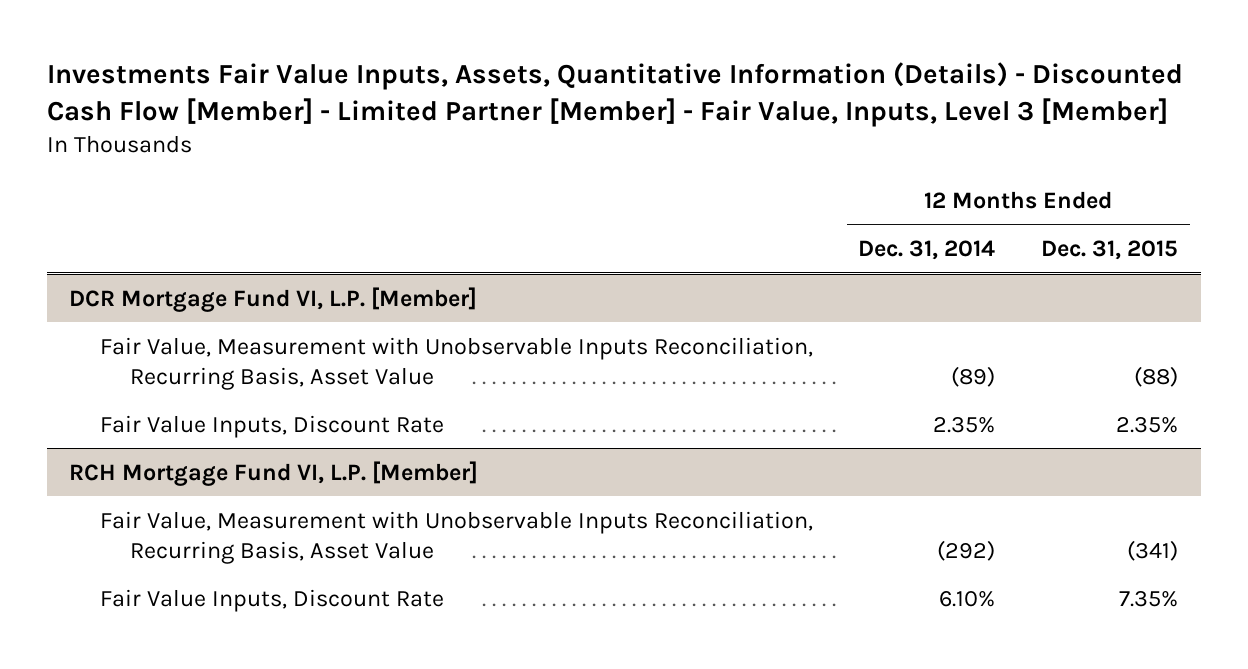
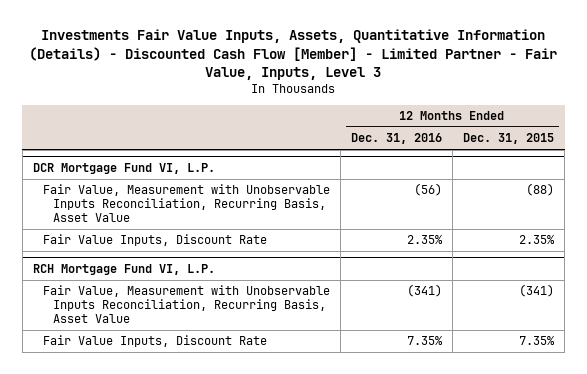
[46,62,1183,128] Investments Fair Value Inputs, Assets, Quantitative Information (Details) - Discounted Cash Flow [Member] - Limited Partner [Member] - Fair Value, Inputs, Level 3 [Member] -> [29,29,558,80] Investments Fair Value Inputs, Assets, Quantitative Information (Details) - Discounted Cash Flow [Member] - Limited Partner - Fair Value, Inputs, Level 3
[858,239,996,260] Dec. 31, 2014 -> none
none -> [350,133,442,145] Dec. 31, 2016
[69,286,478,312] DCR Mortgage Fund VI, L.P. [Member] -> [32,163,215,175] DCR Mortgage Fund VI, L.P.
[69,460,479,486] RCH Mortgage Fund VI, L.P. [Member] -> [32,264,215,276] RCH Mortgage Fund VI, L.P.

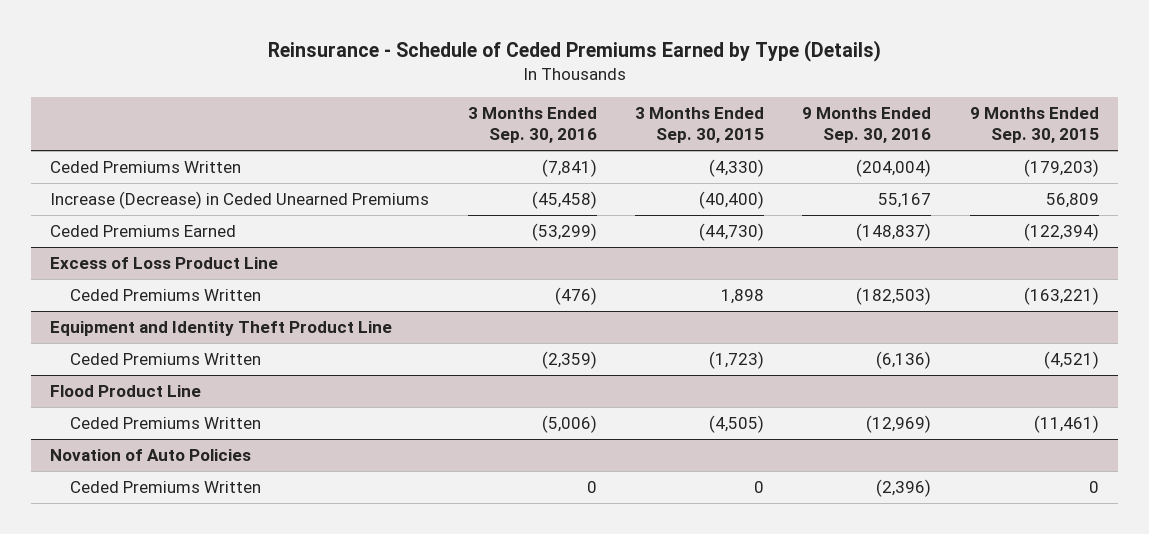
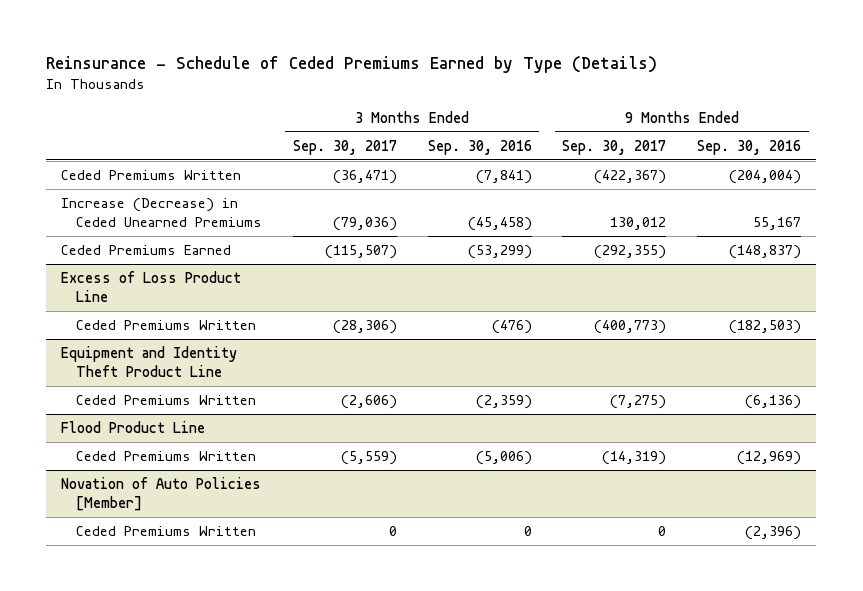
[635,106,765,144] 3 Months Ended Sep. 30, 2015 -> none
[969,106,1099,144] 9 Months Ended Sep. 30, 2015 -> none
none -> [293,139,398,155] Sep. 30, 2017
none -> [562,139,667,155] Sep. 30, 2017
[50,448,252,461] Novation of Auto Policies -> [61,477,262,511] Novation of Auto Policies [Member]

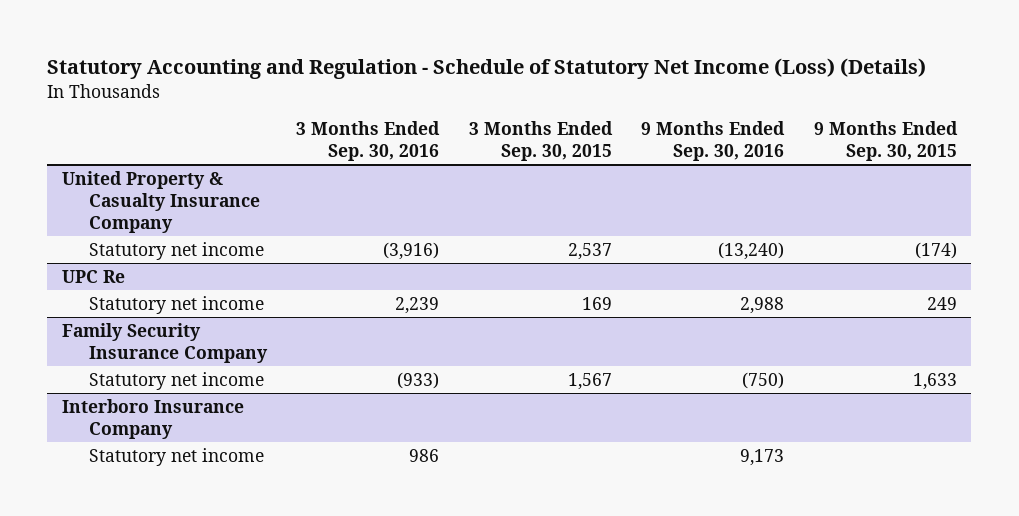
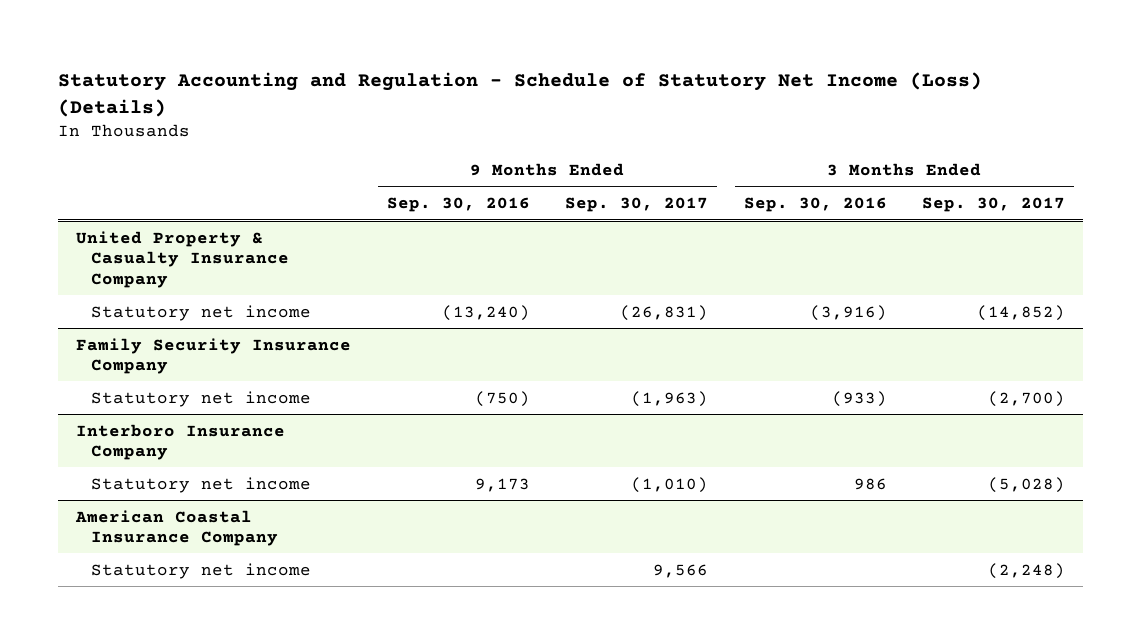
[468,120,613,161] 3 Months Ended Sep. 30, 2015 -> none
[813,120,958,161] 9 Months Ended Sep. 30, 2015 -> none
none -> [565,197,709,213] Sep. 30, 2017
none -> [922,197,1066,213] Sep. 30, 2017
[62,269,126,283] UPC Re -> none
[88,295,264,314] Statutory net income -> none
none -> [75,509,279,547] American Coastal Insurance Company
none -> [91,562,312,579] Statutory net income

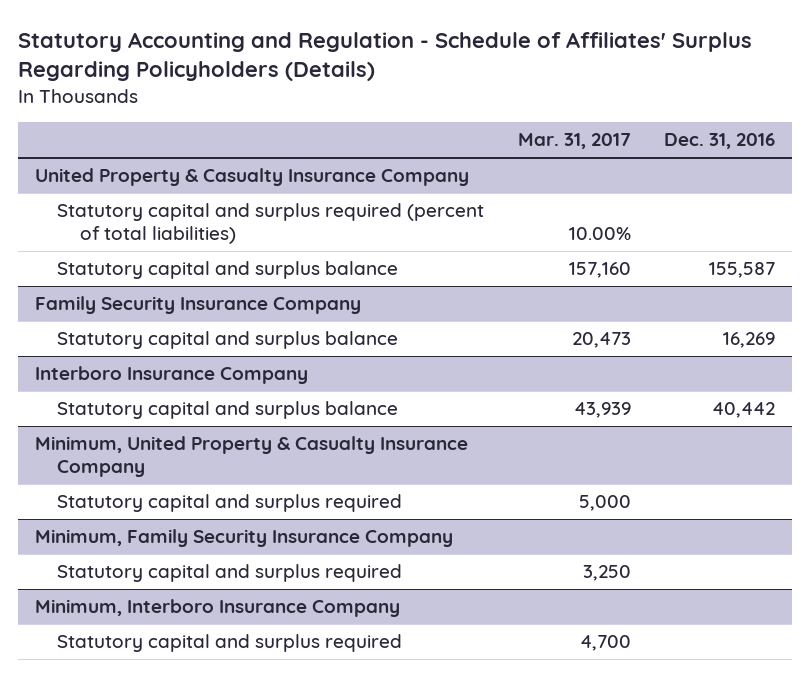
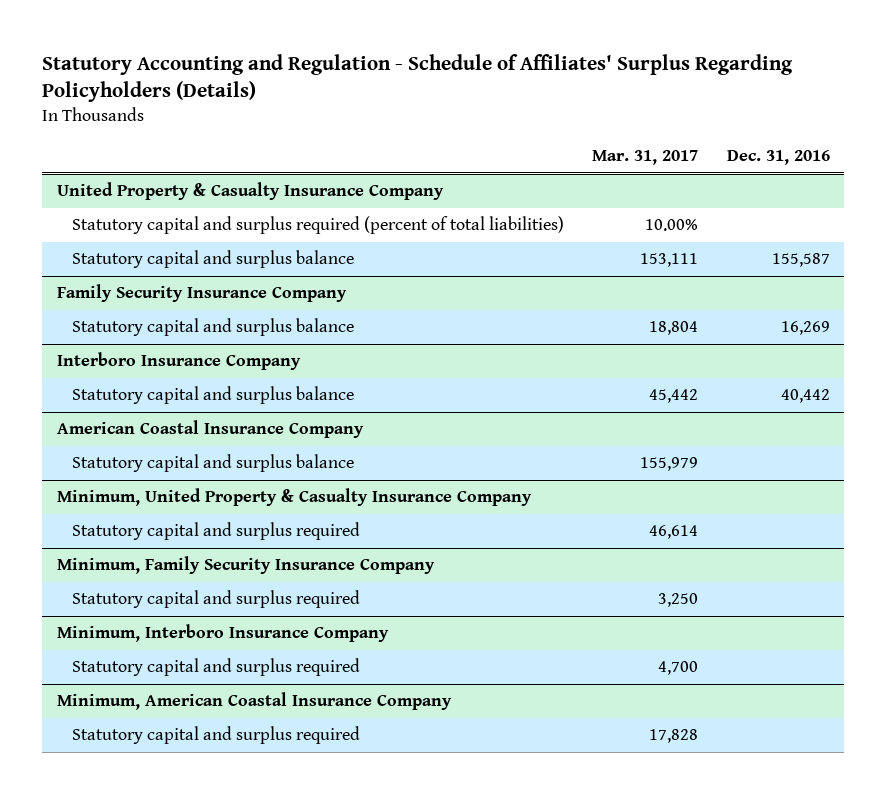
[568,262,631,279] 157,160 -> [640,253,699,268] 153,111
[571,332,631,349] 20,473 -> [649,321,699,336] 18,804
[573,402,631,419] 43,939 -> [649,389,699,404] 45,442
none -> [56,420,364,439] American Coastal Insurance Company
none -> [71,454,354,473] Statutory capital and surplus balance
[578,495,631,512] 5,000 -> [649,525,699,540] 46,614
none -> [56,692,452,711] Minimum, American Coastal Insurance Company
none -> [71,726,360,745] Statutory capital and surplus required

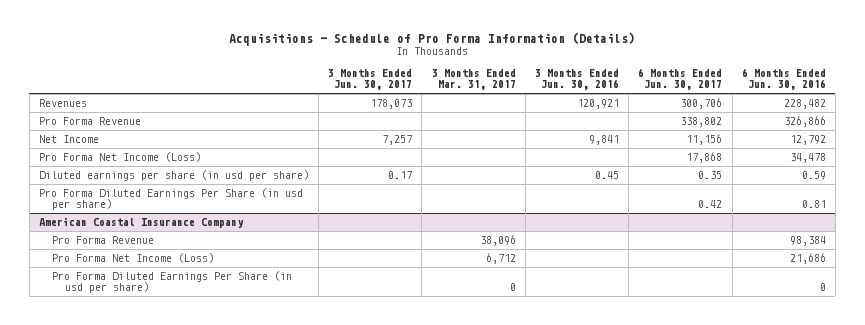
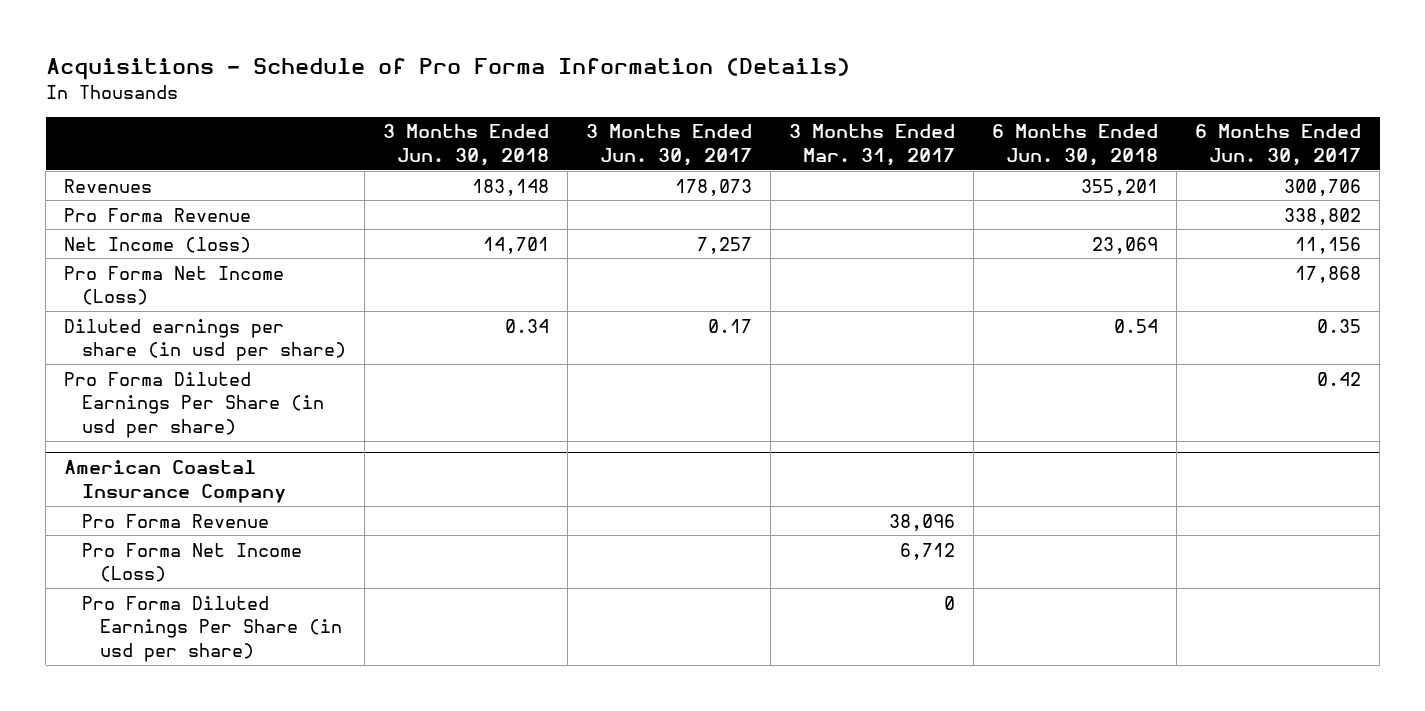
[535,68,620,91] 3 Months Ended Jun. 30, 2016 -> none
[741,67,826,91] 6 Months Ended Jun. 30, 2016 -> none
none -> [383,124,550,166] 3 Months Ended Jun. 30, 2018
none -> [992,124,1159,166] 6 Months Ended Jun. 30, 2018
[38,135,99,144] Net Income -> [64,236,252,253] Net Income (loss)

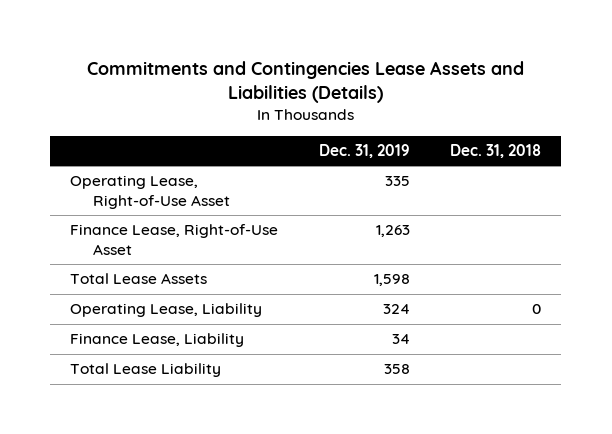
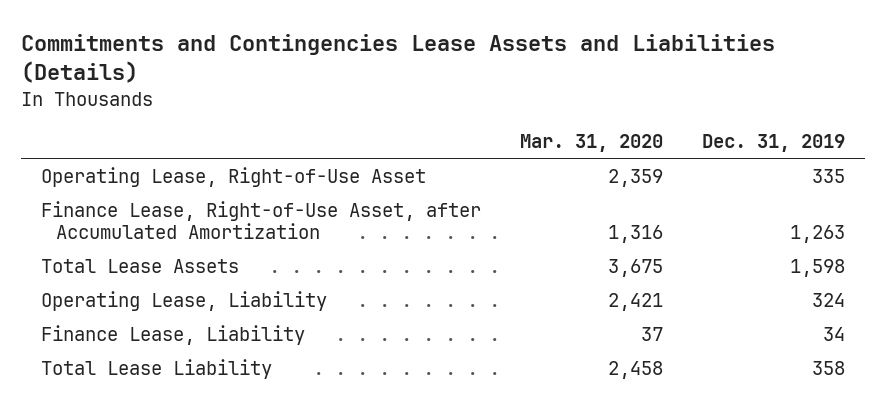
[450,144,542,159] Dec. 31, 2018 -> none
none -> [520,134,664,153] Mar. 31, 2020
[70,224,279,255] Finance Lease, Right-of-Use Asset -> [40,200,481,240] Finance Lease, Right-of-Use Asset, after Accumulated Amortization

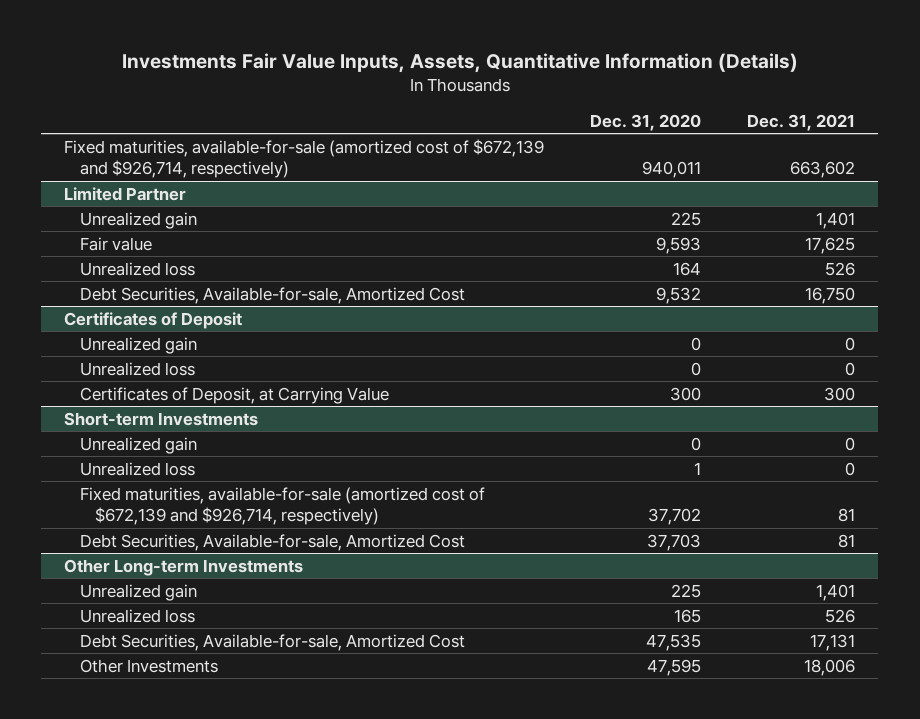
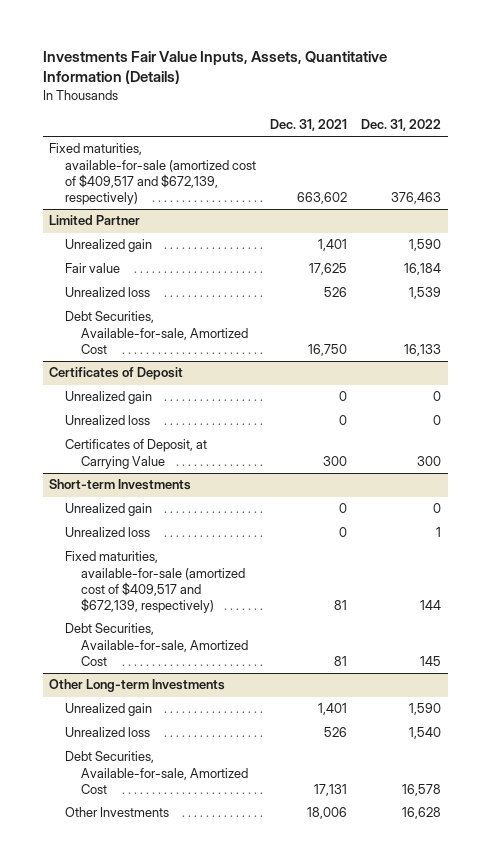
[590,113,702,131] Dec. 31, 2020 -> none
none -> [360,119,441,132] Dec. 31, 2022
[64,138,545,178] Fixed maturities, available-for-sale (amortized cost of $672,139 and $926,714, respectively) -> [49,143,257,206] Fixed maturities, available-for-sale (amortized cost of $409,517 and $672,139, respectively)
[79,486,485,525] Fixed maturities, available-for-sale (amortized cost of $672,139 and $926,714, respectively) -> [65,551,246,614] Fixed maturities, available-for-sale (amortized cost of $409,517 and $672,139, respectively)

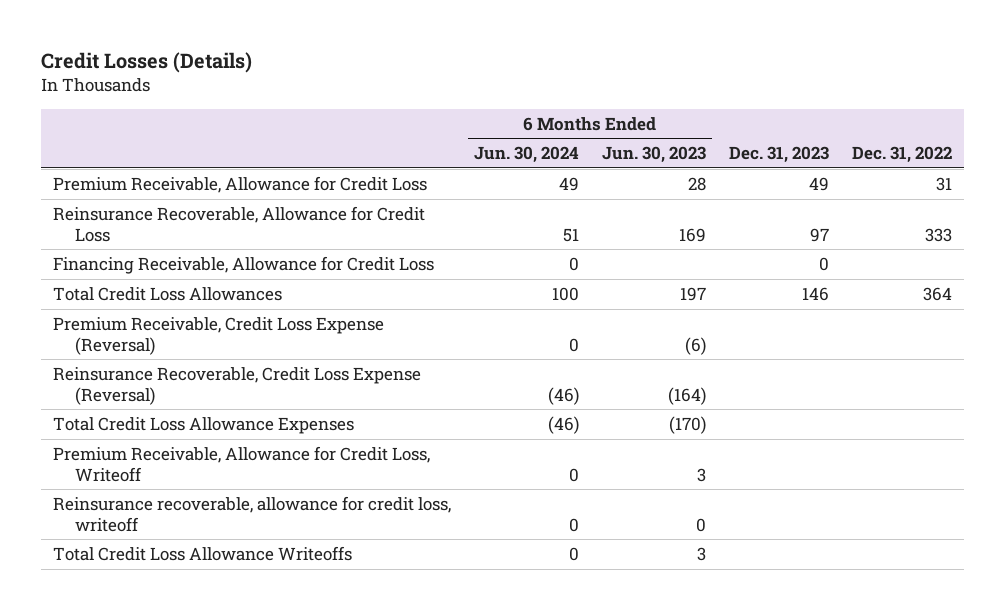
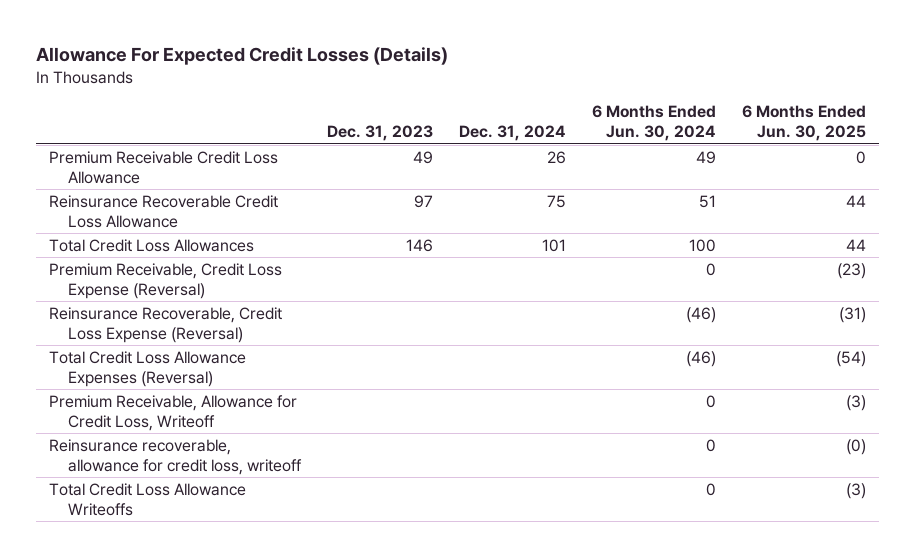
[41,52,253,74] Credit Losses (Details) -> [36,47,449,66] Allowance For Expected Credit Losses (Details)
[602,146,707,164] Jun. 30, 2023 -> none
[852,146,953,164] Dec. 31, 2022 -> none
none -> [459,125,567,142] Dec. 31, 2024
none -> [742,105,867,142] 6 Months Ended Jun. 30, 2025
[53,255,435,274] Financing Receivable, Allowance for Credit Loss -> none
[53,175,428,193] Premium Receivable, Allowance for Credit Loss -> [49,150,279,184] Premium Receivable Credit Loss Allowance
[53,205,426,242] Reinsurance Recoverable, Allowance for Credit Loss -> [49,194,279,228] Reinsurance Recoverable Credit Loss Allowance
[53,416,355,434] Total Credit Loss Allowance Expenses -> [49,350,247,387] Total Credit Loss Allowance Expenses (Reversal)

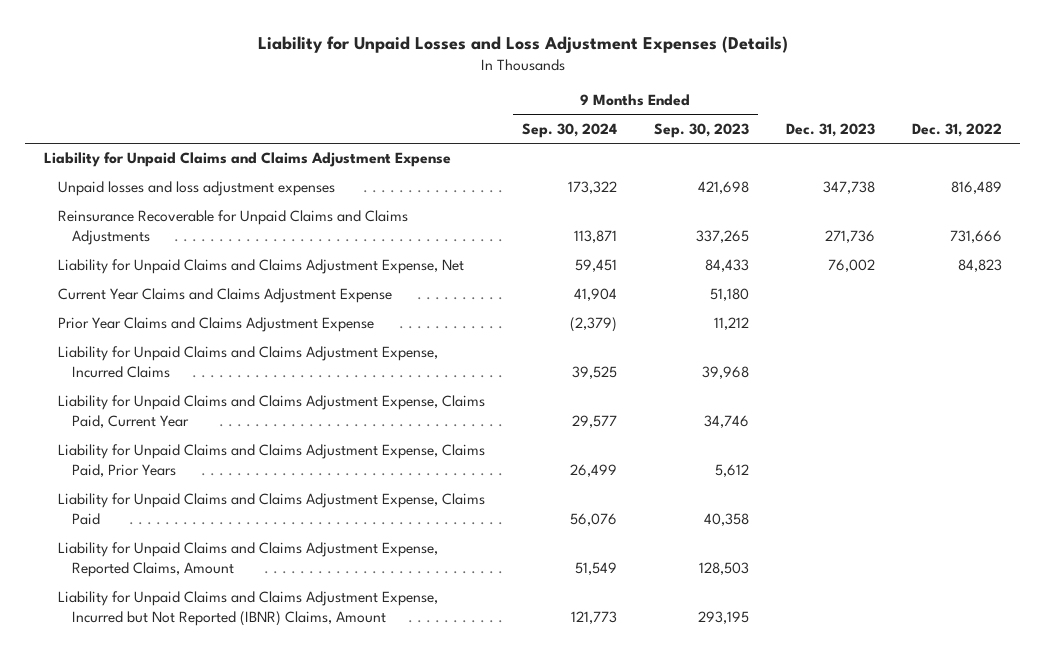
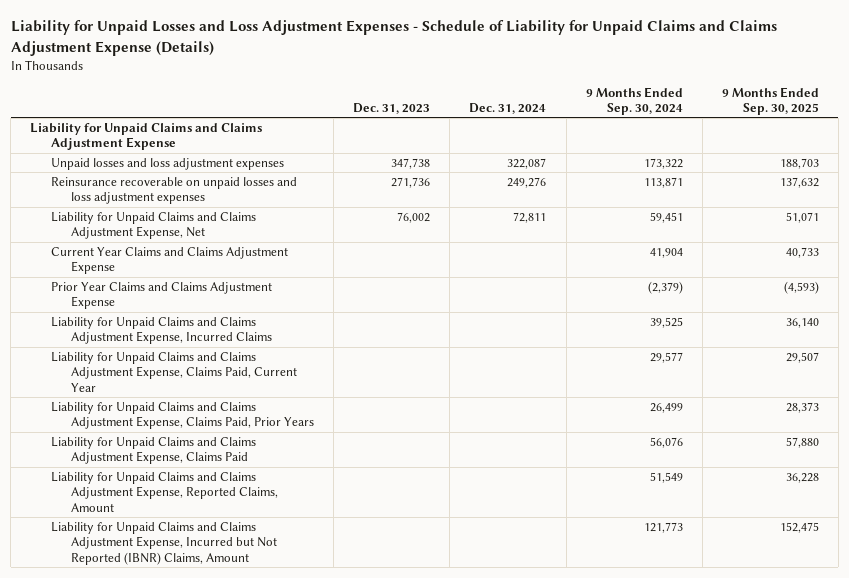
[257,36,788,54] Liability for Unpaid Losses and Loss Adjustment Expenses (Details) -> [10,20,777,56] Liability for Unpaid Losses and Loss Adjustment Expenses - Schedule of Liability for Unpaid Claims and Claims Adjustment Expense (Details)
[653,122,749,138] Sep. 30, 2023 -> none
[911,122,1002,137] Dec. 31, 2022 -> none
none -> [469,103,547,115] Dec. 31, 2024
none -> [721,86,819,116] 9 Months Ended Sep. 30, 2025
[57,210,408,246] Reinsurance Recoverable for Unpaid Claims and Claims Adjustments -> [50,176,297,205] Reinsurance recoverable on unpaid losses and loss adjustment expenses

